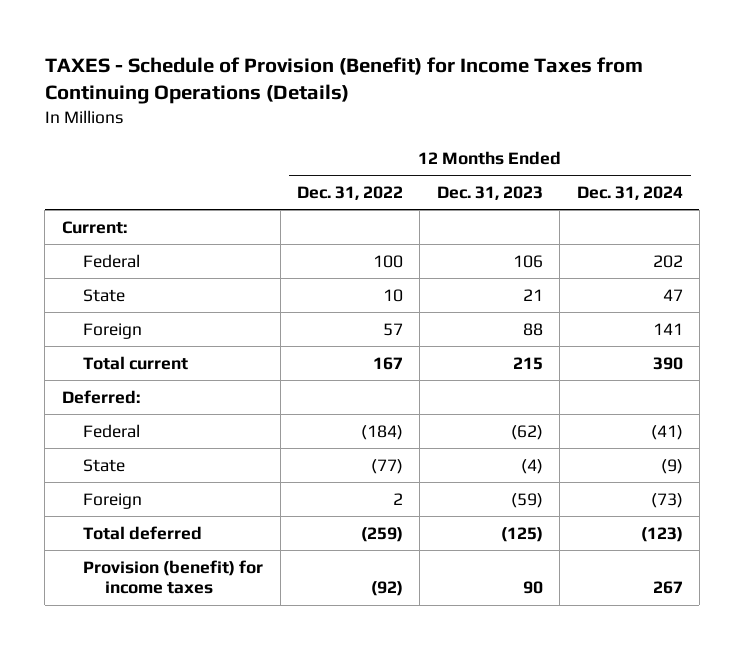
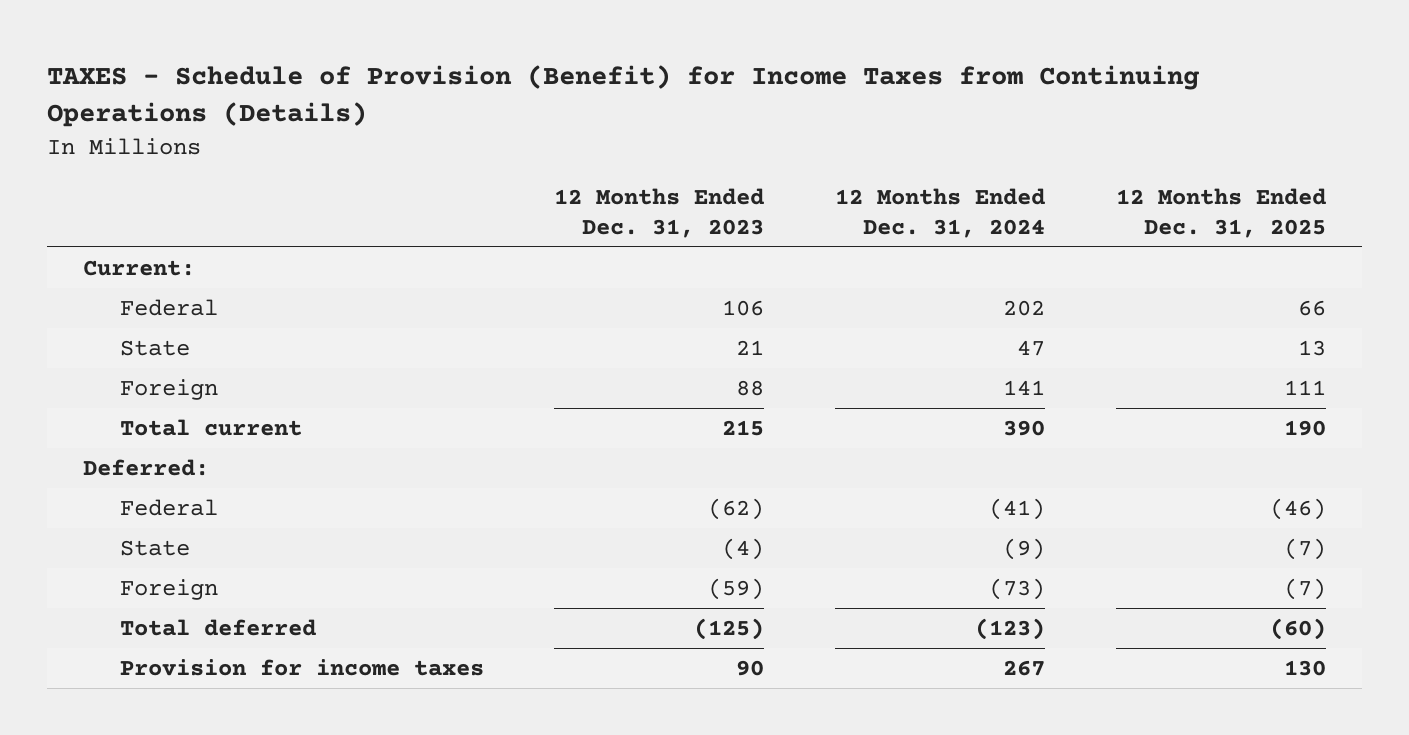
[297,186,404,201] Dec. 31, 2022 -> none
none -> [1116,188,1327,238] 12 Months Ended Dec. 31, 2025
[83,559,264,595] Provision (benefit) for income taxes -> [119,658,484,676] Provision for income taxes

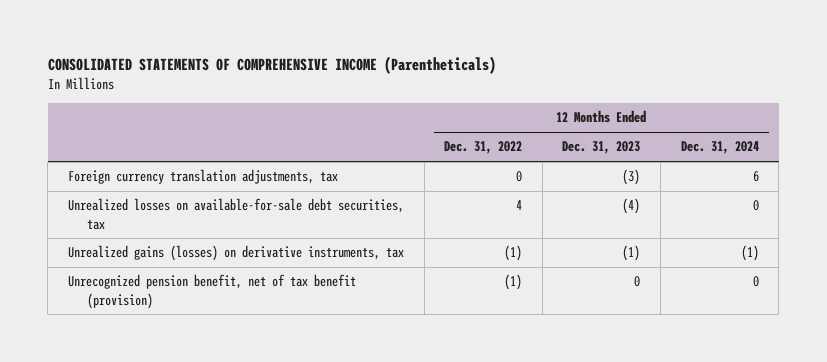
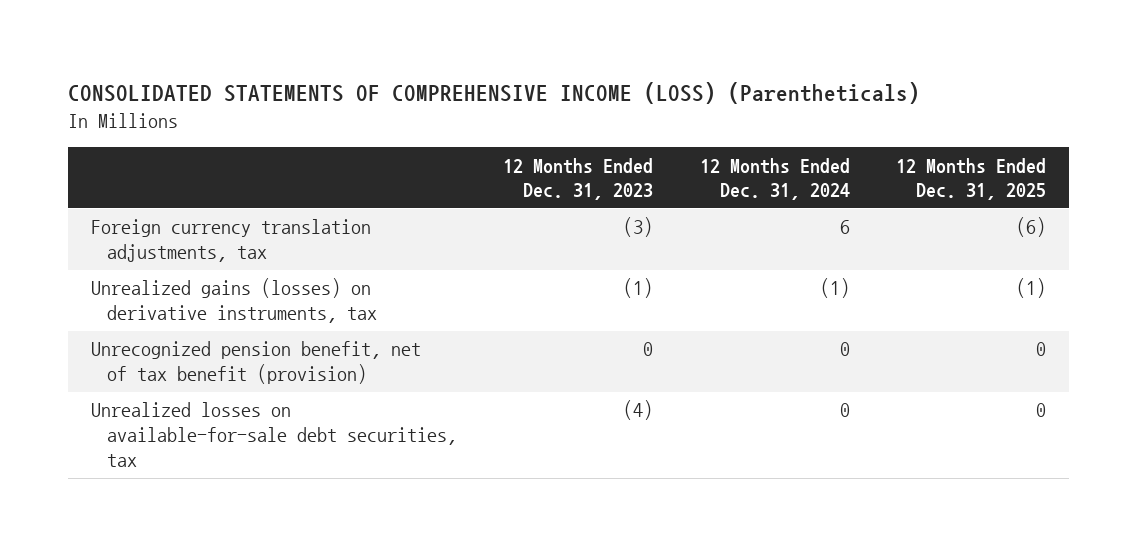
[47,55,496,74] CONSOLIDATED STATEMENTS OF COMPREHENSIVE INCOME (Parentheticals) -> [68,81,921,104] CONSOLIDATED STATEMENTS OF COMPREHENSIVE INCOME (LOSS) (Parentheticals)
[444,141,523,155] Dec. 31, 2022 -> none
none -> [895,157,1046,201] 12 Months Ended Dec. 31, 2025
[68,198,405,230] Unrealized losses on available-for-sale debt securities, tax -> [91,402,458,468] Unrealized losses on available-for-sale debt securities, tax

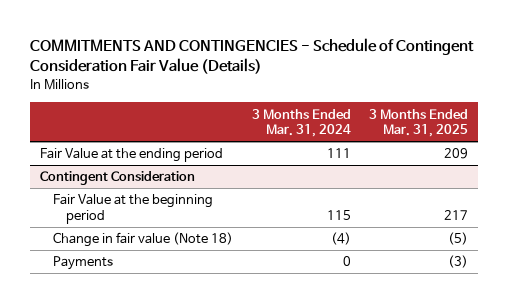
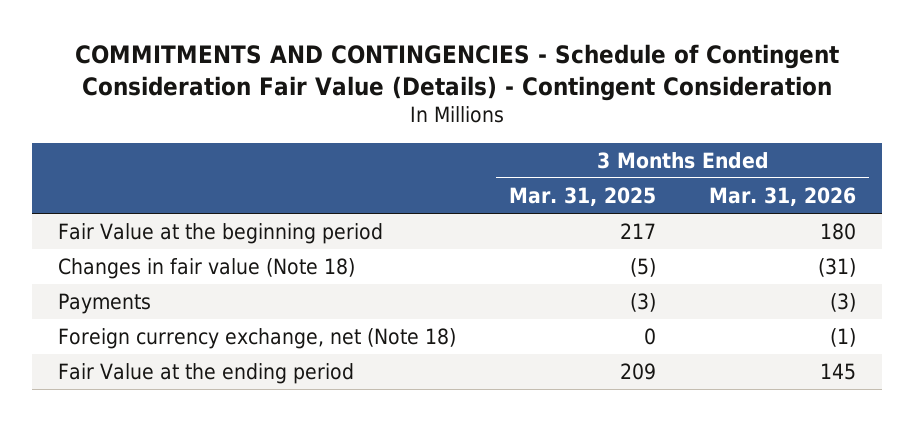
[30,37,475,75] COMMITMENTS AND CONTINGENCIES - Schedule of Contingent Consideration Fair Value (Details) -> [75,44,840,101] COMMITMENTS AND CONTINGENCIES - Schedule of Contingent Consideration Fair Value (Details) - Contingent Consideration
[251,108,351,138] 3 Months Ended Mar. 31, 2024 -> none
none -> [708,186,856,206] Mar. 31, 2026
[39,171,195,186] Contingent Consideration -> none
[53,232,234,248] Change in fair value (Note 18) -> [58,258,356,280] Changes in fair value (Note 18)
none -> [58,328,457,350] Foreign currency exchange, net (Note 18)
[39,148,223,163] Fair Value at the ending period -> [58,363,355,385] Fair Value at the ending period

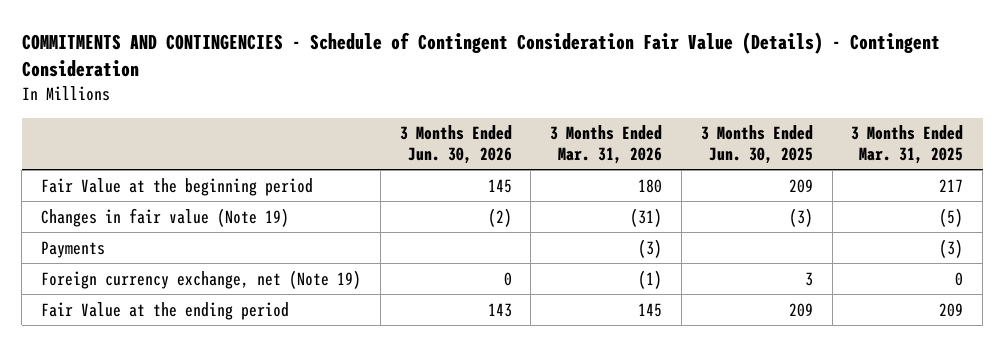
none -> [399,125,512,164] 3 Months Ended Jun. 30, 2026
none -> [700,125,813,164] 3 Months Ended Jun. 30, 2025
[58,258,356,280] Changes in fair value (Note 18) -> [41,207,290,227] Changes in fair value (Note 19)
[58,328,457,350] Foreign currency exchange, net (Note 18) -> [41,269,362,289] Foreign currency exchange, net (Note 19)

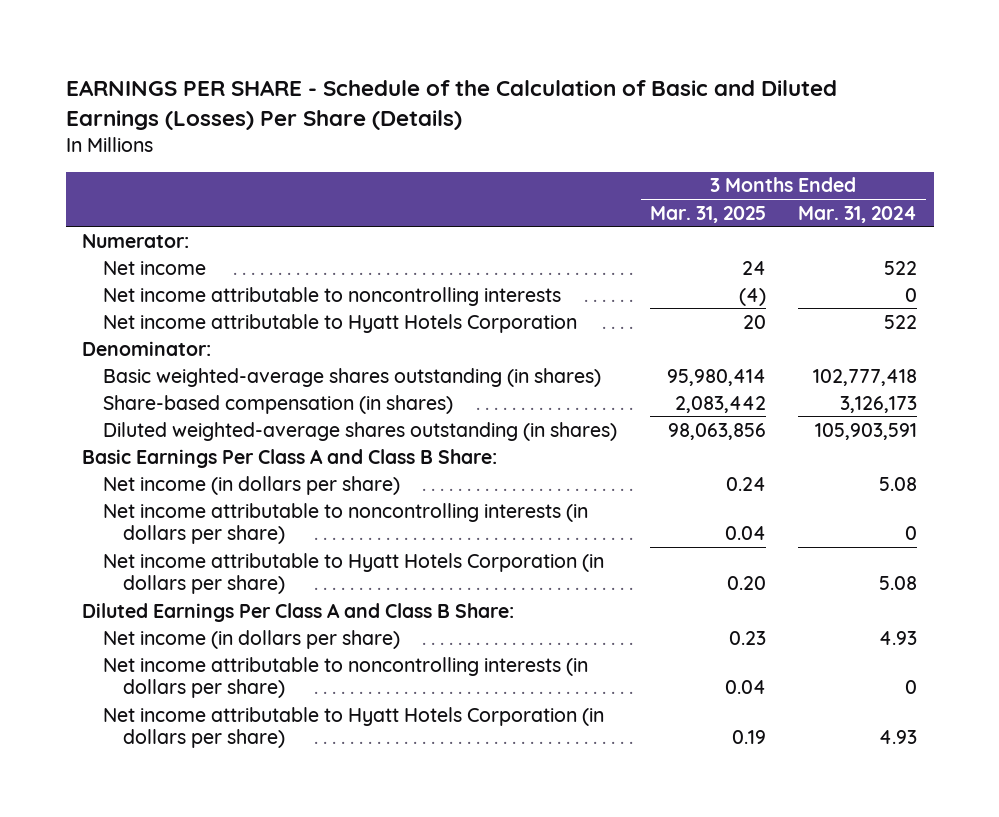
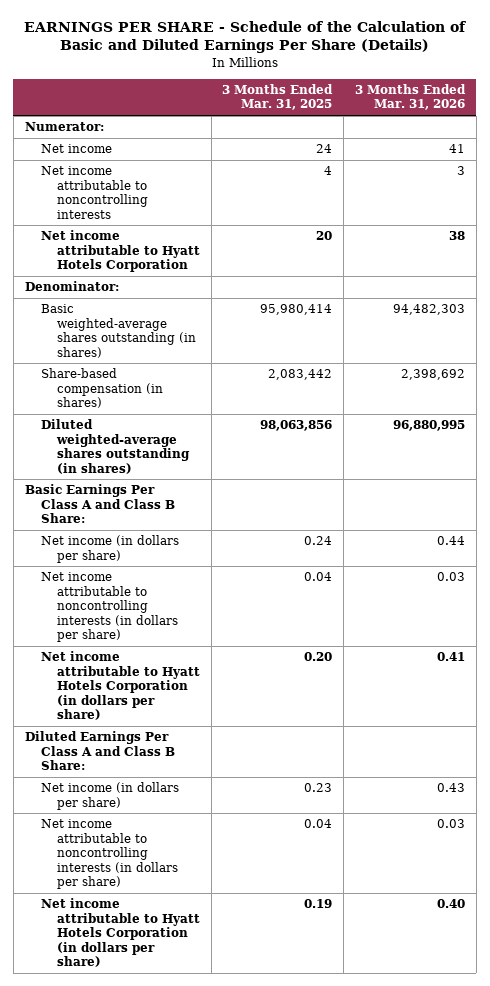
[65,79,837,131] EARNINGS PER SHARE - Schedule of the Calculation of Basic and Diluted Earnings (Losses) Per Share (Details) -> [23,20,466,54] EARNINGS PER SHARE - Schedule of the Calculation of Basic and Diluted Earnings Per Share (Details)
[798,205,918,223] Mar. 31, 2024 -> none
none -> [354,83,466,111] 3 Months Ended Mar. 31, 2026
[738,287,766,306] (4) -> [324,166,333,176] 4

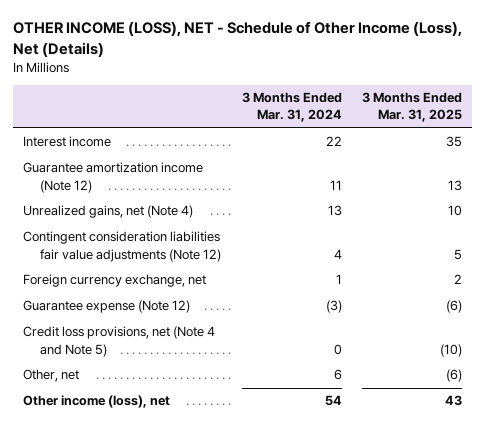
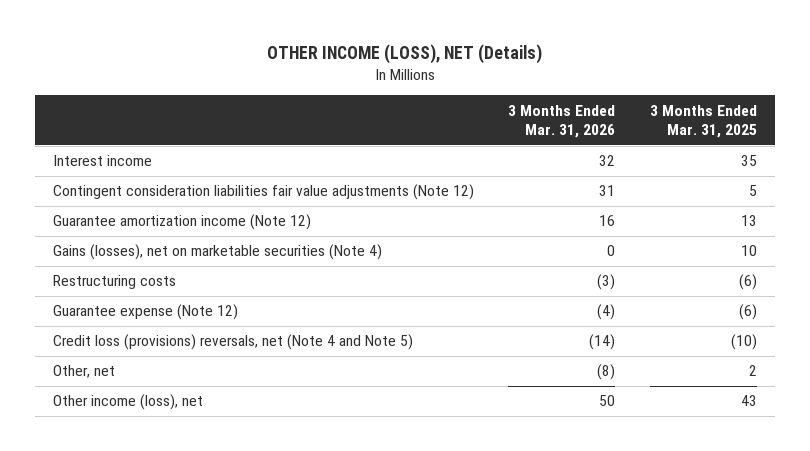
[12,21,462,57] OTHER INCOME (LOSS), NET - Schedule of Other Income (Loss), Net (Details) -> [266,44,542,65] OTHER INCOME (LOSS), NET (Details)
[241,92,342,123] 3 Months Ended Mar. 31, 2024 -> none
none -> [508,104,616,139] 3 Months Ended Mar. 31, 2026
[22,205,193,219] Unrealized gains, net (Note 4) -> none
[22,274,206,288] Foreign currency exchange, net -> none
[22,162,203,193] Guarantee amortization income (Note 12) -> [52,214,311,231] Guarantee amortization income (Note 12)
none -> [52,244,382,261] Gains (losses), net on marketable securities (Note 4)
none -> [52,275,176,290] Restructuring costs
[22,326,215,357] Credit loss provisions, net (Note 4 and Note 5) -> [52,334,413,351] Credit loss (provisions) reversals, net (Note 4 and Note 5)
[445,369,462,383] (6) -> [749,365,758,377] 2

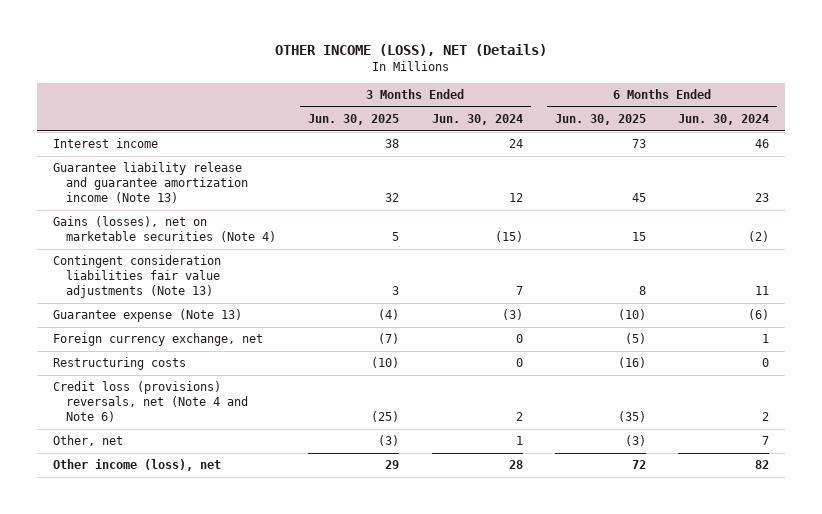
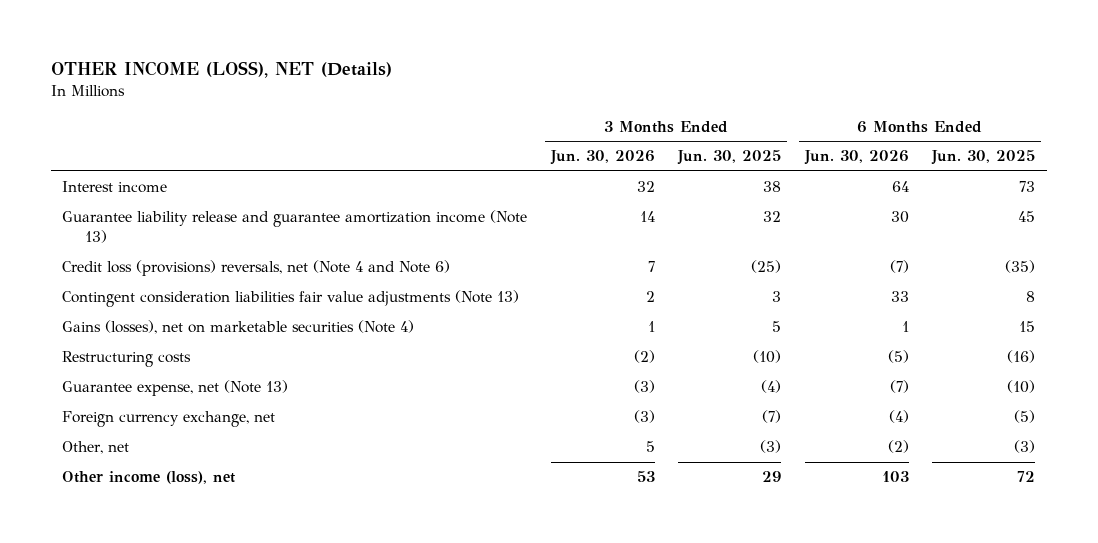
[431,113,523,125] Jun. 30, 2024 -> none
[678,113,770,125] Jun. 30, 2024 -> none
none -> [549,150,655,166] Jun. 30, 2026
none -> [803,150,909,166] Jun. 30, 2026
[53,381,248,423] Credit loss (provisions) reversals, net (Note 4 and Note 6) -> [62,260,451,277] Credit loss (provisions) reversals, net (Note 4 and Note 6)
[53,309,243,323] Guarantee expense (Note 13) -> none
[53,216,276,243] Gains (losses), net on marketable securities (Note 4) -> [62,320,415,335] Gains (losses), net on marketable securities (Note 4)
none -> [62,380,289,397] Guarantee expense, net (Note 13)
[53,333,264,347] Foreign currency exchange, net -> [62,411,276,428] Foreign currency exchange, net

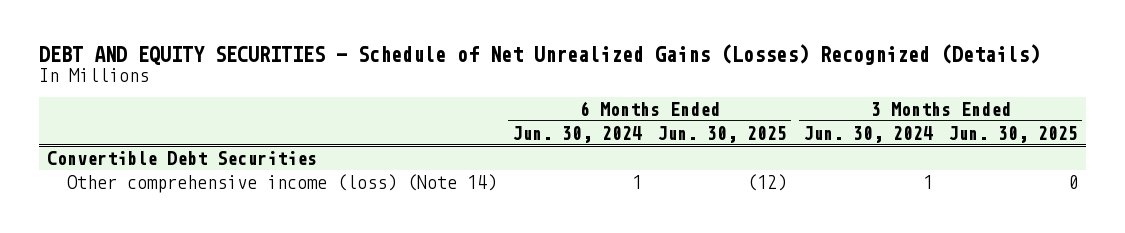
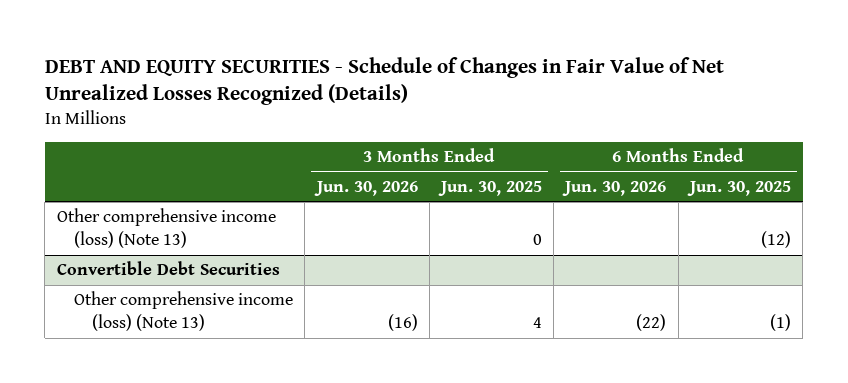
[38,44,1040,66] DEBT AND EQUITY SECURITIES - Schedule of Net Unrealized Gains (Losses) Recognized (Details) -> [44,56,724,106] DEBT AND EQUITY SECURITIES - Schedule of Changes in Fair Value of Net Unrealized Losses Recognized (Details)
[512,125,643,143] Jun. 30, 2024 -> none
[802,125,933,143] Jun. 30, 2024 -> none
none -> [313,181,418,197] Jun. 30, 2026
none -> [562,181,667,197] Jun. 30, 2026
none -> [56,208,276,249] Other comprehensive income (loss) (Note 13)
[66,173,497,193] Other comprehensive income (loss) (Note 14) -> [74,291,294,332] Other comprehensive income (loss) (Note 13)
[747,173,788,191] (12) -> [769,314,791,332] (1)
[1068,174,1079,189] 0 -> [533,317,543,329] 4

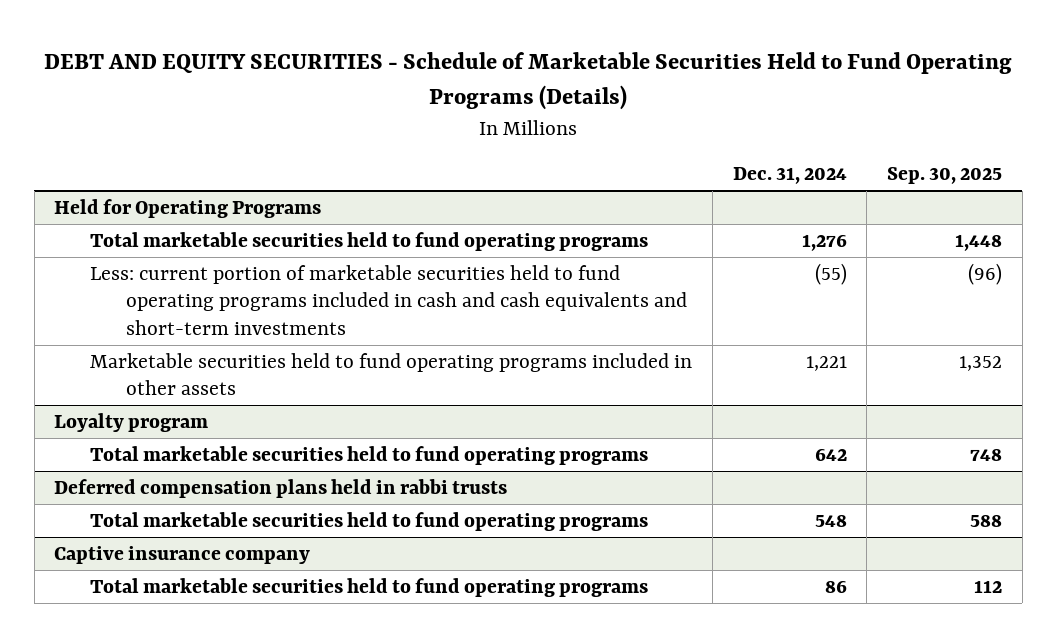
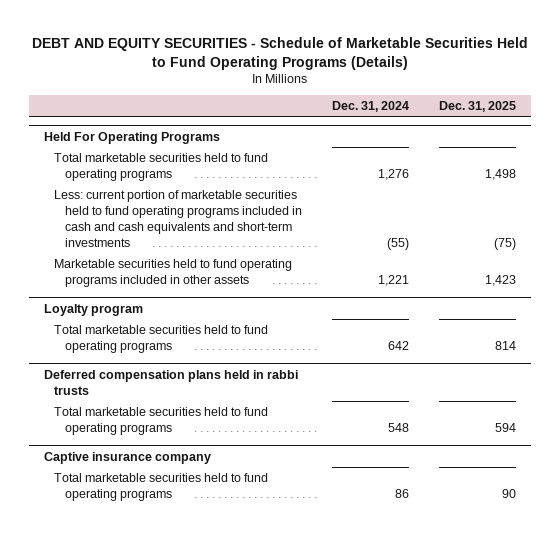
[886,167,1002,185] Sep. 30, 2025 -> none
none -> [439,101,517,113] Dec. 31, 2025
[54,198,322,218] Held for Operating Programs -> [43,131,220,144] Held For Operating Programs

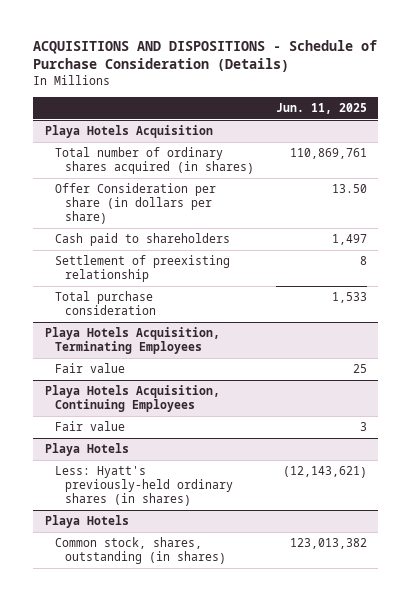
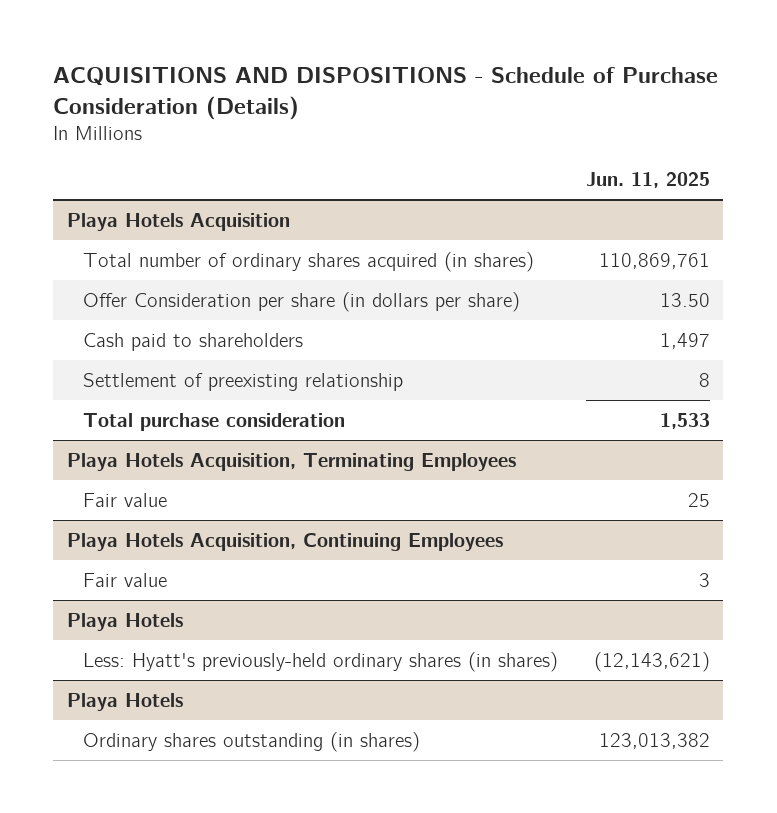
[54,537,227,565] Common stock, shares, outstanding (in shares) -> [83,731,421,752] Ordinary shares outstanding (in shares)

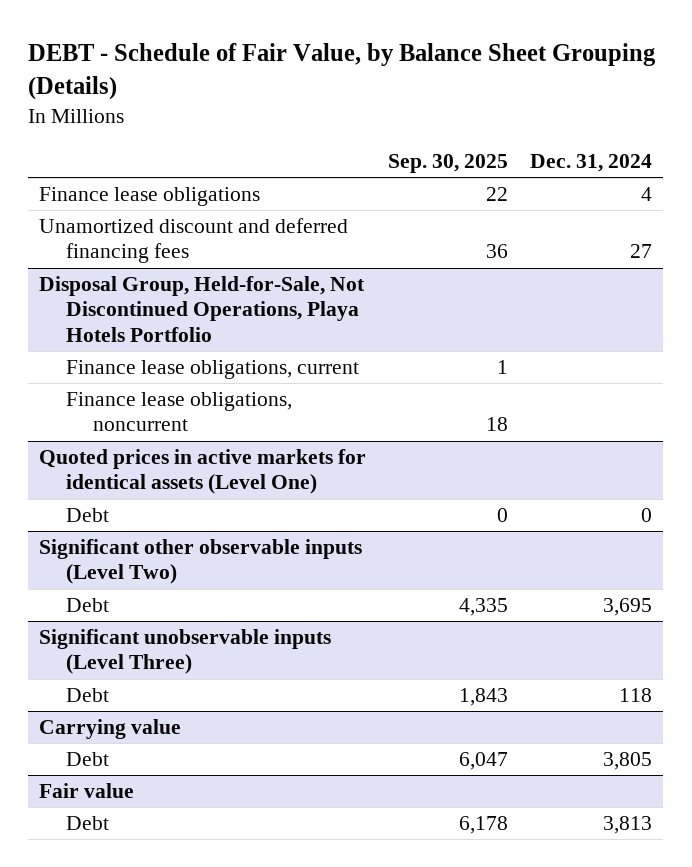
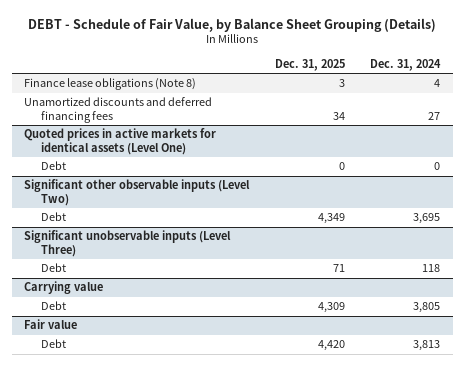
[388,153,509,173] Sep. 30, 2025 -> none
none -> [274,58,345,71] Dec. 31, 2025
[39,276,366,342] Disposal Group, Held-for-Sale, Not Discontinued Operations, Playa Hotels Portfolio -> none
[66,360,360,380] Finance lease obligations, current -> none
[66,392,293,432] Finance lease obligations, noncurrent -> none
[39,187,261,207] Finance lease obligations -> [24,78,197,91] Finance lease obligations (Note 8)
[39,218,349,264] Unamortized discount and deferred financing fees -> [24,97,213,123] Unamortized discounts and deferred financing fees

